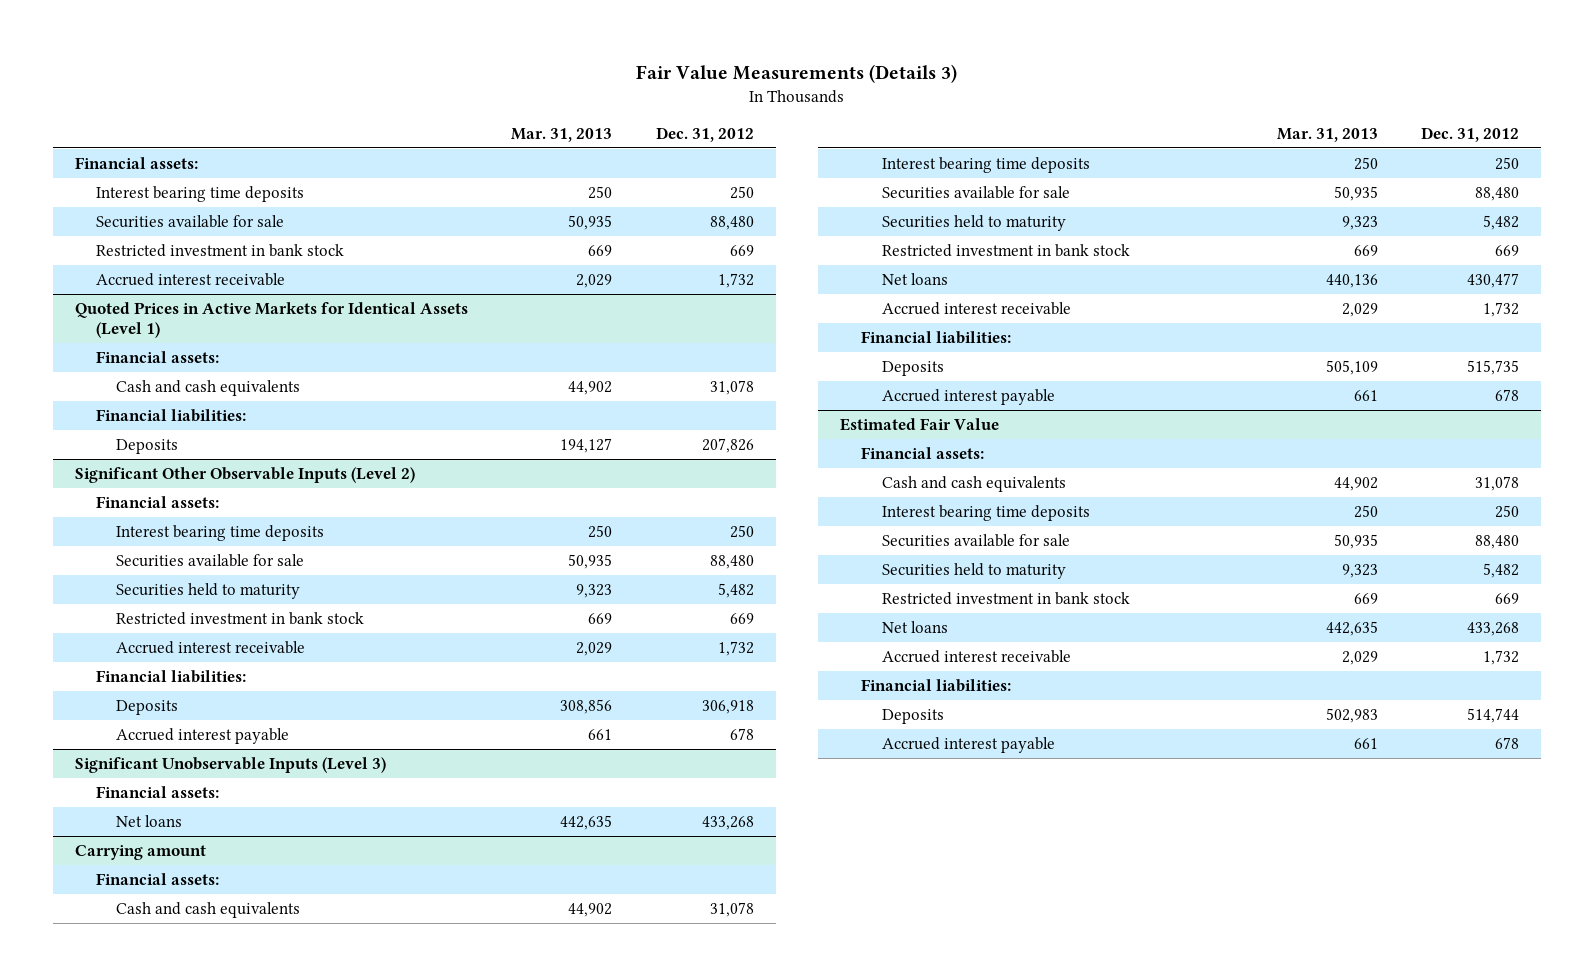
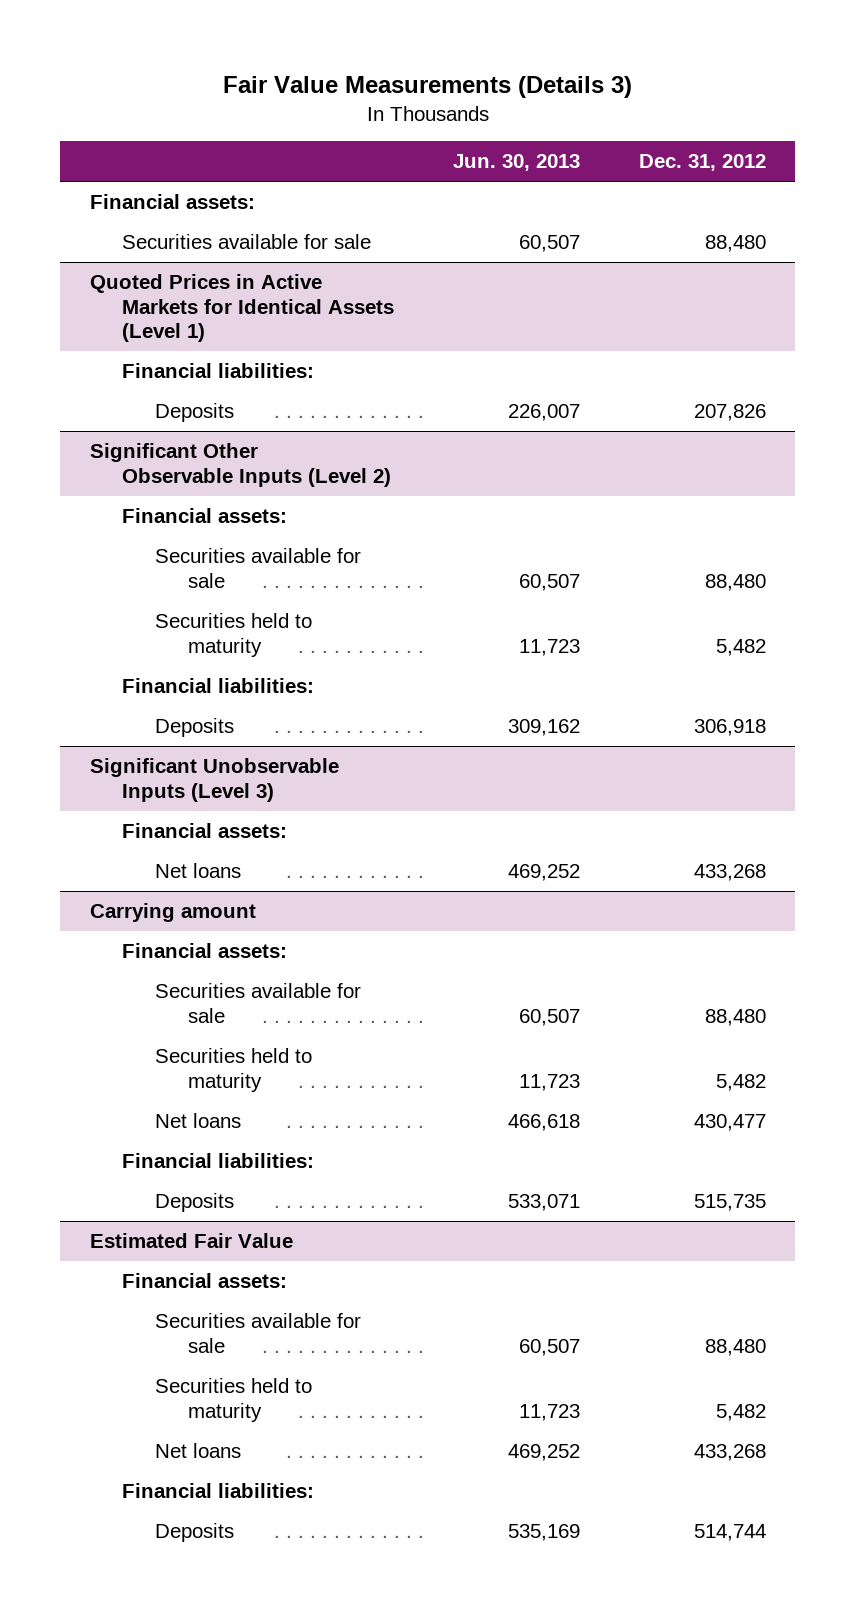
[511,127,613,142] Mar. 31, 2013 -> none
none -> [453,154,581,172] Jun. 30, 2013
[95,185,304,202] Interest bearing time deposits -> none
[95,243,344,257] Restricted investment in bank stock -> none
[95,272,285,286] Accrued interest receivable -> none
[95,350,219,363] Financial assets: -> none
[116,379,301,396] Cash and cash equivalents -> none
[116,524,325,541] Interest bearing time deposits -> none
[116,611,365,625] Restricted investment in bank stock -> none
[116,640,306,654] Accrued interest receivable -> none
[116,727,290,744] Accrued interest payable -> none
[116,901,301,918] Cash and cash equivalents -> none
[881,156,1090,173] Interest bearing time deposits -> none
[881,243,1130,257] Restricted investment in bank stock -> none
[881,301,1071,315] Accrued interest receivable -> none
[881,388,1055,405] Accrued interest payable -> none
[881,475,1066,492] Cash and cash equivalents -> none
[881,504,1090,521] Interest bearing time deposits -> none
[881,591,1130,605] Restricted investment in bank stock -> none
[881,649,1071,663] Accrued interest receivable -> none
[881,736,1055,753] Accrued interest payable -> none

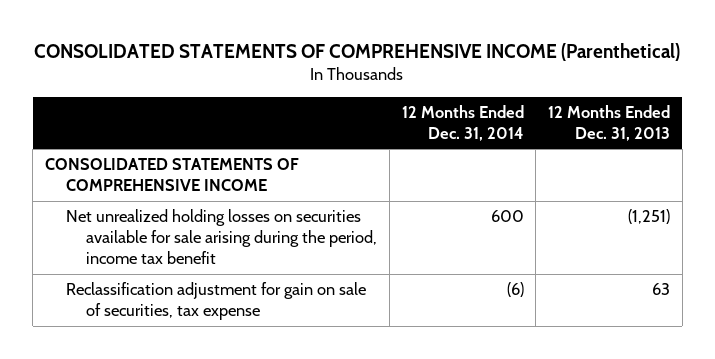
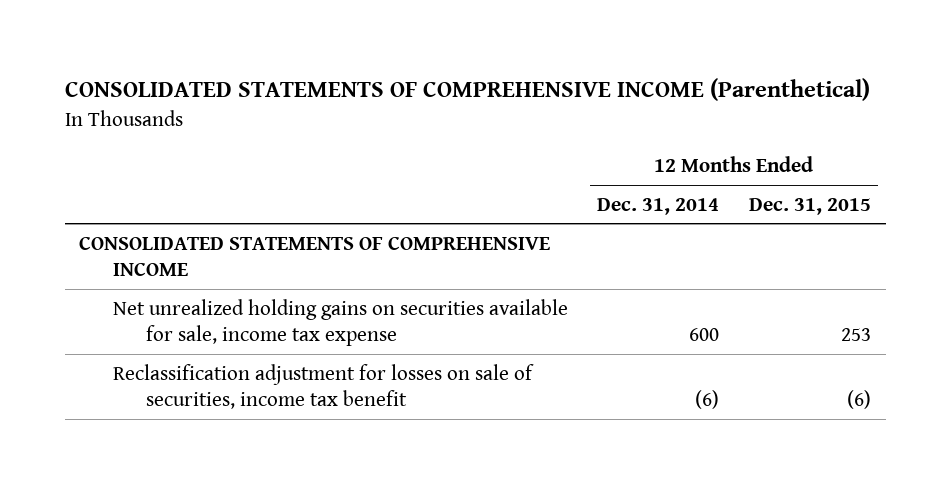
[547,104,670,141] 12 Months Ended Dec. 31, 2013 -> none
none -> [749,197,872,215] Dec. 31, 2015
[65,208,378,265] Net unrealized holding losses on securities available for sale arising during the period, income tax benefit -> [112,298,568,347] Net unrealized holding gains on securities available for sale, income tax expense
[65,281,366,321] Reclassification adjustment for gain on sale of securities, tax expense -> [112,363,534,410] Reclassification adjustment for losses on sale of securities, income tax benefit

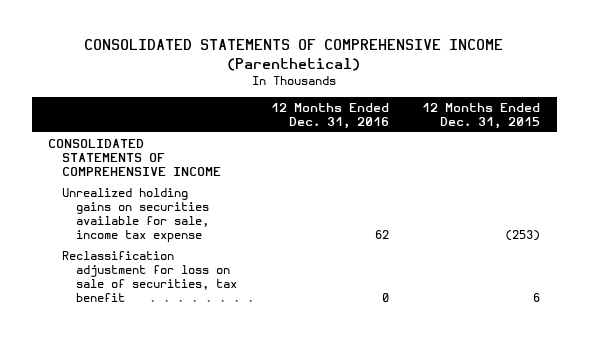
[597,197,720,215] Dec. 31, 2014 -> none
none -> [270,102,389,129] 12 Months Ended Dec. 31, 2016
[112,298,568,347] Net unrealized holding gains on securities available for sale, income tax expense -> [62,188,210,243] Unrealized holding gains on securities available for sale, income tax expense
[841,328,872,342] 253 -> [505,230,541,242] (253)
[112,363,534,410] Reclassification adjustment for losses on sale of securities, income tax benefit -> [62,251,238,303] Reclassification adjustment for loss on sale of securities, tax benefit
[847,390,872,410] (6) -> [533,293,541,303] 6

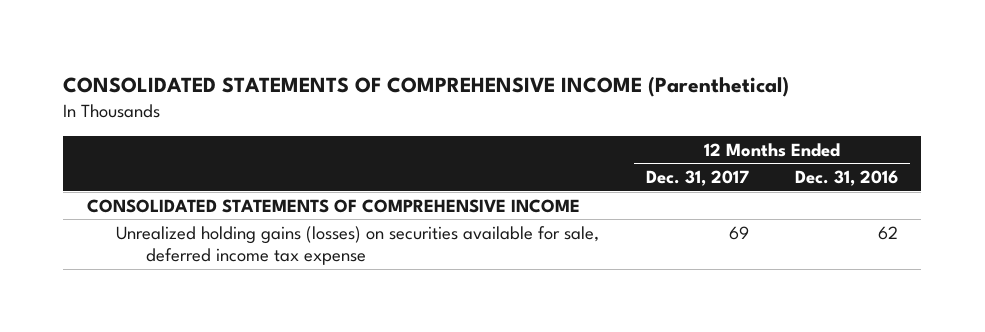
[422,102,541,129] 12 Months Ended Dec. 31, 2015 -> none
none -> [645,170,749,187] Dec. 31, 2017
[62,251,238,303] Reclassification adjustment for loss on sale of securities, tax benefit -> none
[62,188,210,243] Unrealized holding gains on securities available for sale, income tax expense -> [116,225,600,266] Unrealized holding gains (losses) on securities available for sale, deferred income tax expense

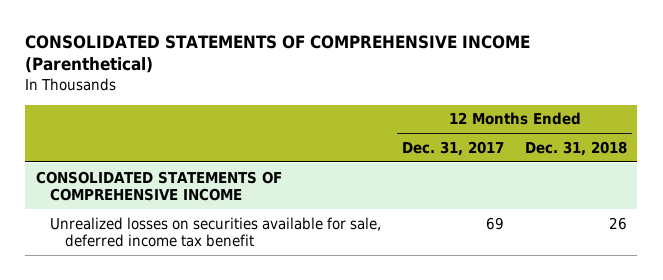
[795,170,899,187] Dec. 31, 2016 -> none
none -> [524,140,627,156] Dec. 31, 2018
[116,225,600,266] Unrealized holding gains (losses) on securities available for sale, deferred income tax expense -> [50,216,382,248] Unrealized losses on securities available for sale, deferred income tax benefit

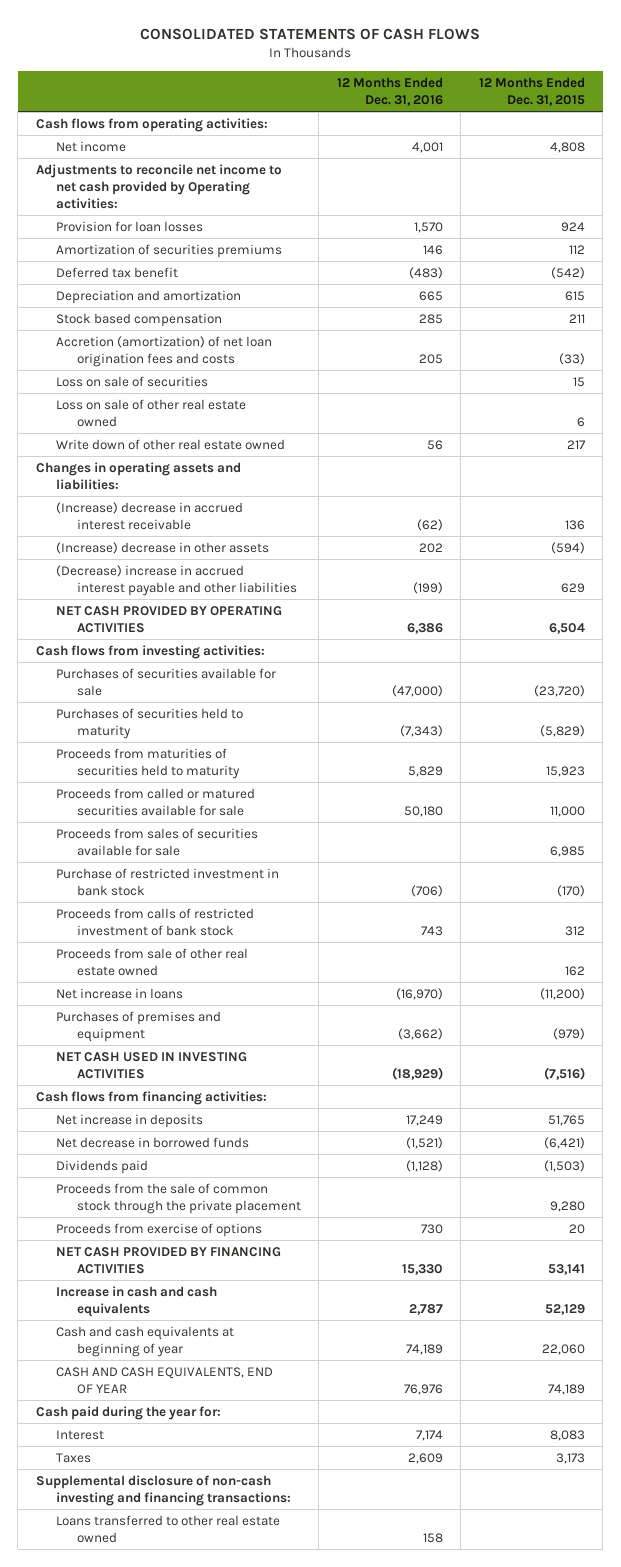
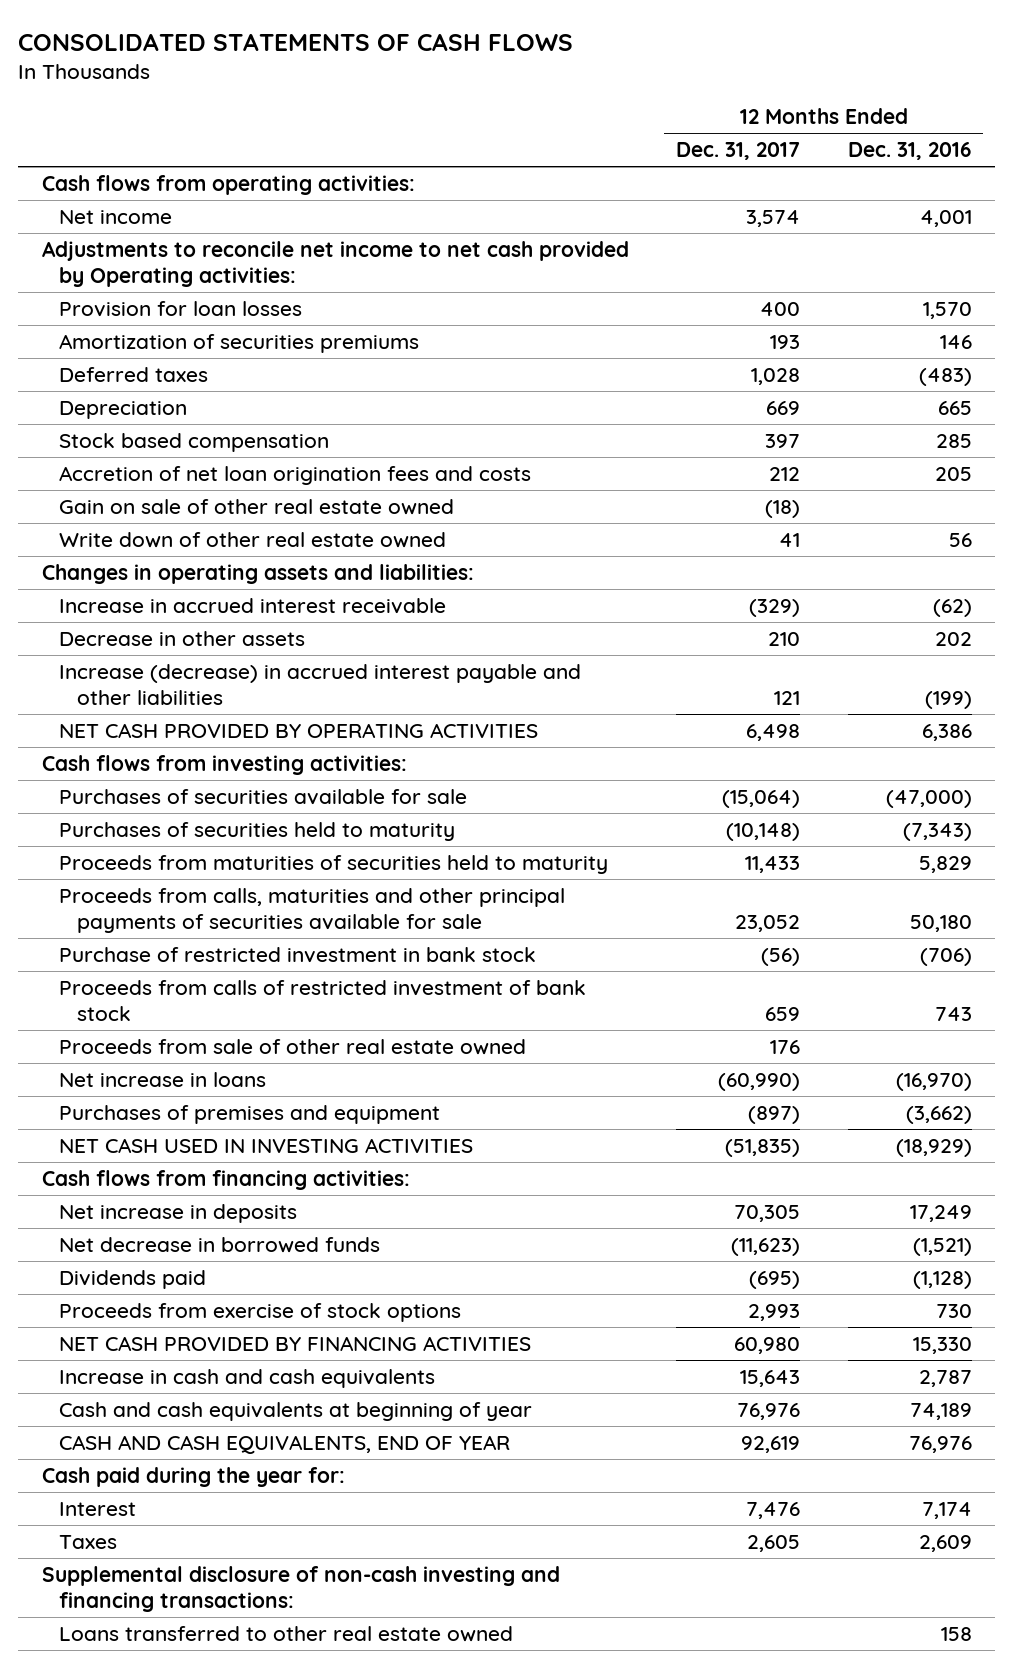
[478,76,585,106] 12 Months Ended Dec. 31, 2015 -> none
none -> [676,142,801,161] Dec. 31, 2017
[56,266,179,278] Deferred tax benefit -> [59,366,209,382] Deferred taxes
[56,289,242,304] Depreciation and amortization -> [59,400,188,419] Depreciation
[56,375,209,387] Loss on sale of securities -> none
[56,335,273,367] Accretion (amortization) of net loan origination fees and costs -> [59,465,532,485] Accretion of net loan origination fees and costs
[56,398,247,427] Loss on sale of other real estate owned -> [59,498,455,515] Gain on sale of other real estate owned
[56,501,244,530] (Increase) decrease in accrued interest receivable -> [59,597,447,614] Increase in accrued interest receivable
[56,541,270,554] (Increase) decrease in other assets -> [59,630,306,646] Decrease in other assets
[56,564,297,596] (Decrease) increase in accrued interest payable and other liabilities -> [59,663,582,705] Increase (decrease) in accrued interest payable and other liabilities
[56,827,259,856] Proceeds from sales of securities available for sale -> none
[56,787,256,816] Proceeds from called or matured securities available for sale -> [59,887,566,933] Proceeds from calls, maturities and other principal payments of securities available for sale
[56,1182,301,1214] Proceeds from the sale of common stock through the private placement -> none
[56,1222,263,1237] Proceeds from exercise of options -> [59,1302,462,1322] Proceeds from exercise of stock options

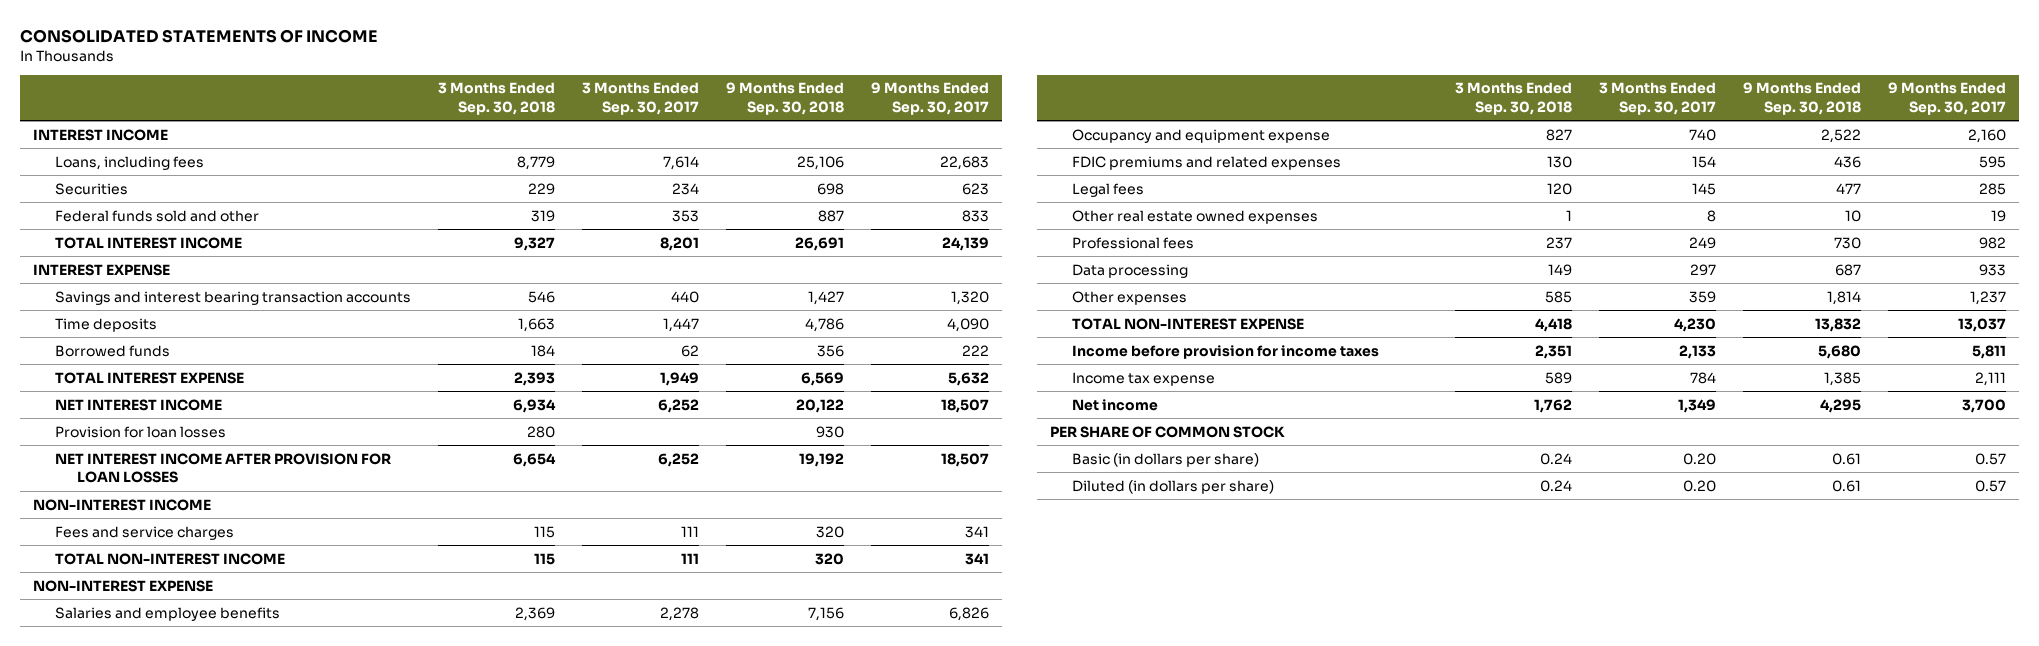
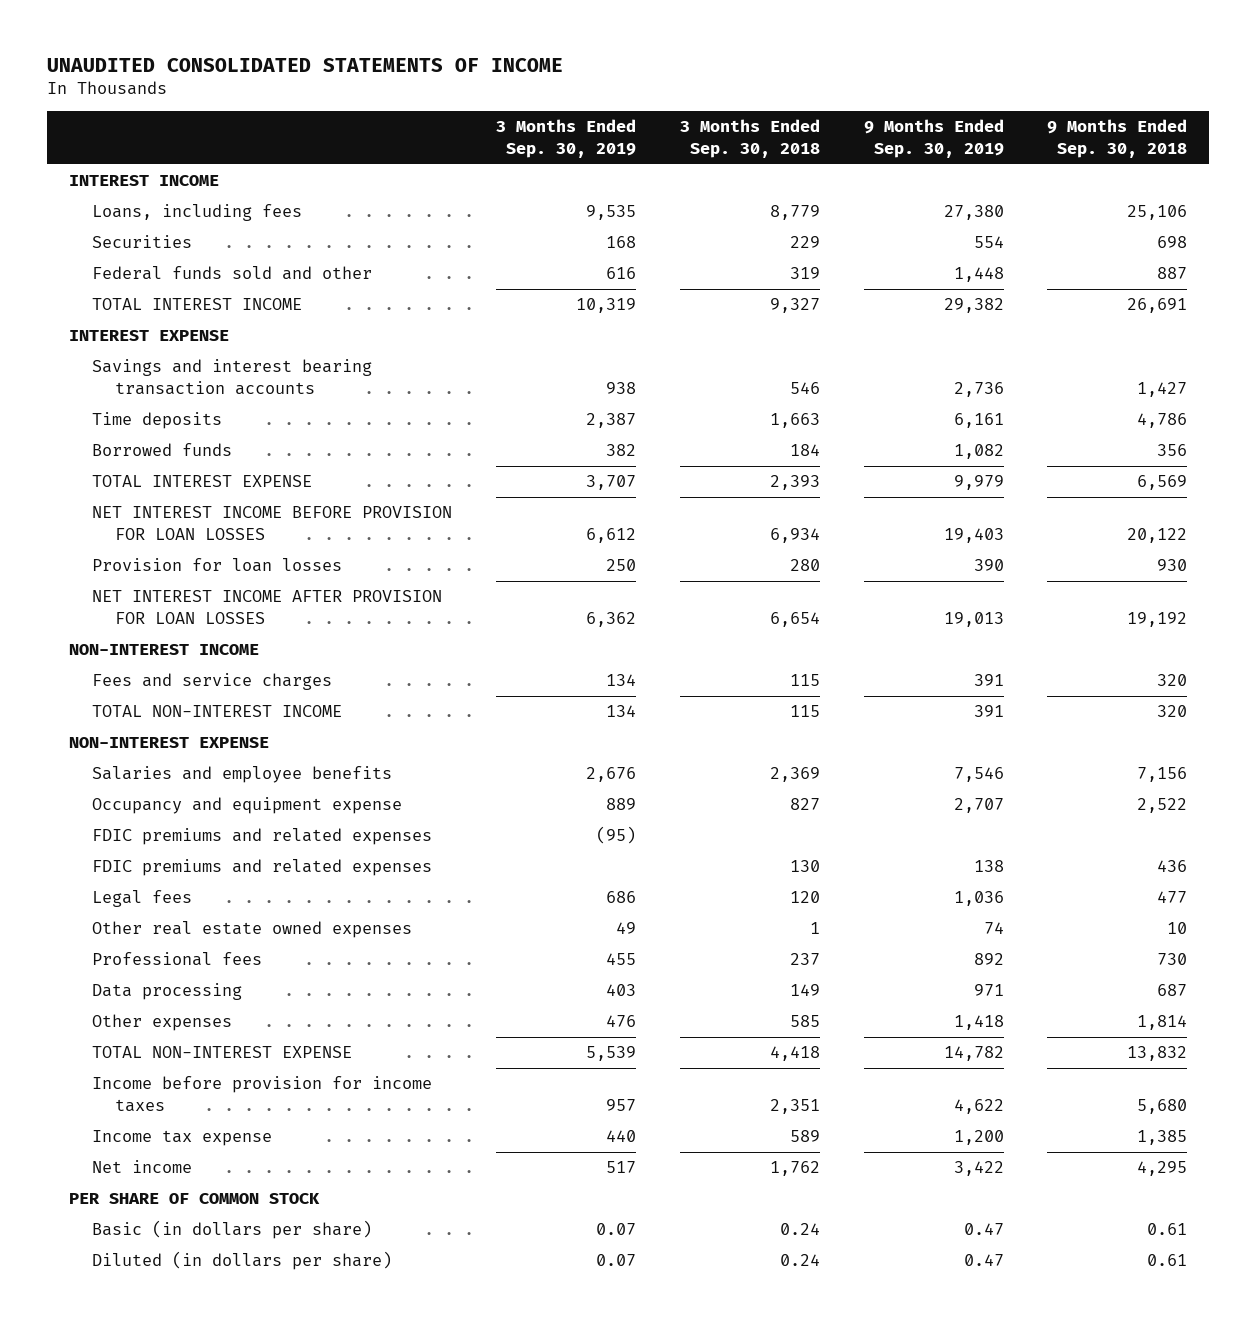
[19,28,378,43] CONSOLIDATED STATEMENTS OF INCOME -> [46,58,563,73] UNAUDITED CONSOLIDATED STATEMENTS OF INCOME
[581,82,699,115] 3 Months Ended Sep. 30, 2017 -> none
[870,82,989,115] 9 Months Ended Sep. 30, 2017 -> none
none -> [495,119,636,158] 3 Months Ended Sep. 30, 2019
none -> [863,119,1004,158] 9 Months Ended Sep. 30, 2019
[55,398,223,411] NET INTEREST INCOME -> [91,506,452,540] NET INTEREST INCOME BEFORE PROVISION FOR LOAN LOSSES
none -> [91,828,432,846] FDIC premiums and related expenses

